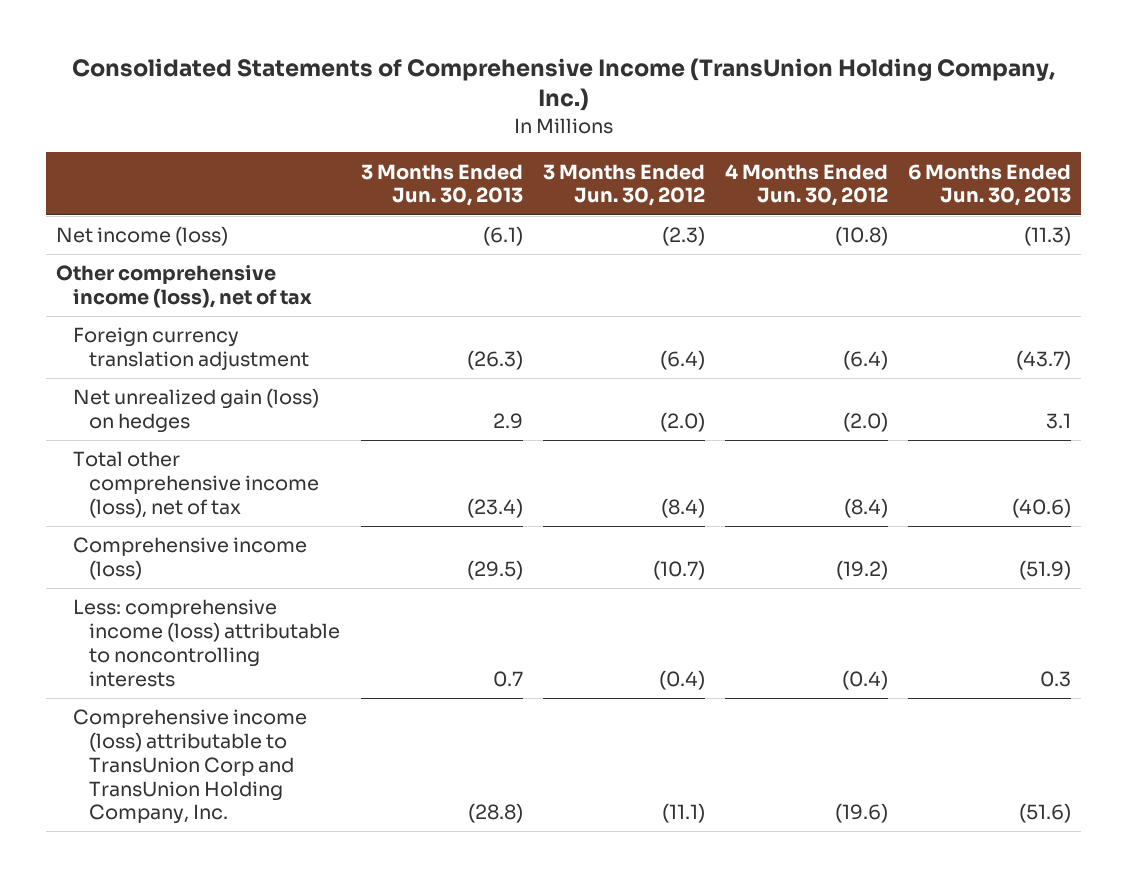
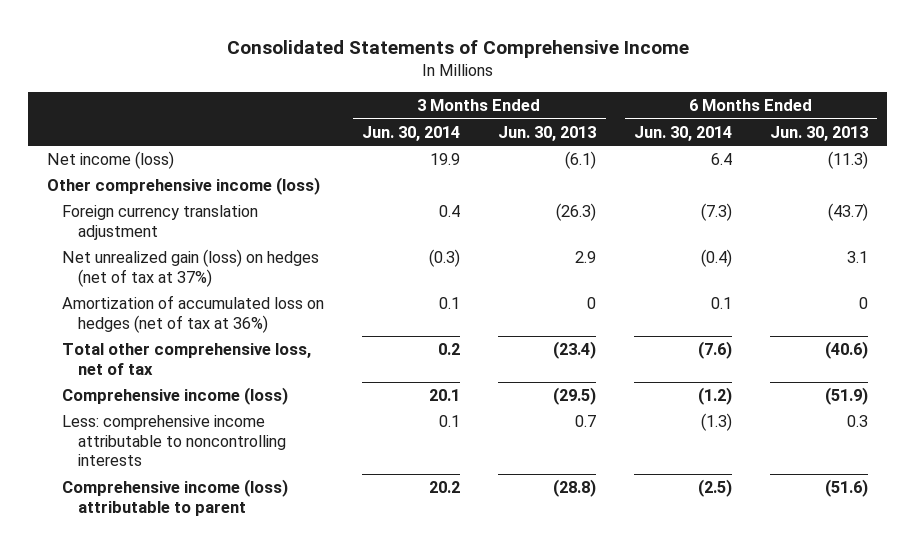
[71,57,1055,112] Consolidated Statements of Comprehensive Income (TransUnion Holding Company, Inc.) -> [226,39,689,58] Consolidated Statements of Comprehensive Income
[542,163,705,207] 3 Months Ended Jun. 30, 2012 -> none
[725,163,889,207] 4 Months Ended Jun. 30, 2012 -> none
none -> [362,125,461,141] Jun. 30, 2014
none -> [634,125,733,141] Jun. 30, 2014
[55,265,312,309] Other comprehensive income (loss), net of tax -> [47,177,321,196] Other comprehensive income (loss)
[72,388,319,434] Net unrealized gain (loss) on hedges -> [62,249,320,287] Net unrealized gain (loss) on hedges (net of tax at 37%)
none -> [62,295,325,333] Amortization of accumulated loss on hedges (net of tax at 36%)
[72,451,320,518] Total other comprehensive income (loss), net of tax -> [62,343,312,375] Total other comprehensive loss, net of tax
[72,599,341,687] Less: comprehensive income (loss) attributable to noncontrolling interests -> [62,415,286,467] Less: comprehensive income attributable to noncontrolling interests
[72,709,307,825] Comprehensive income (loss) attributable to TransUnion Corp and TransUnion Holding Company, Inc. -> [62,479,289,516] Comprehensive income (loss) attributable to parent

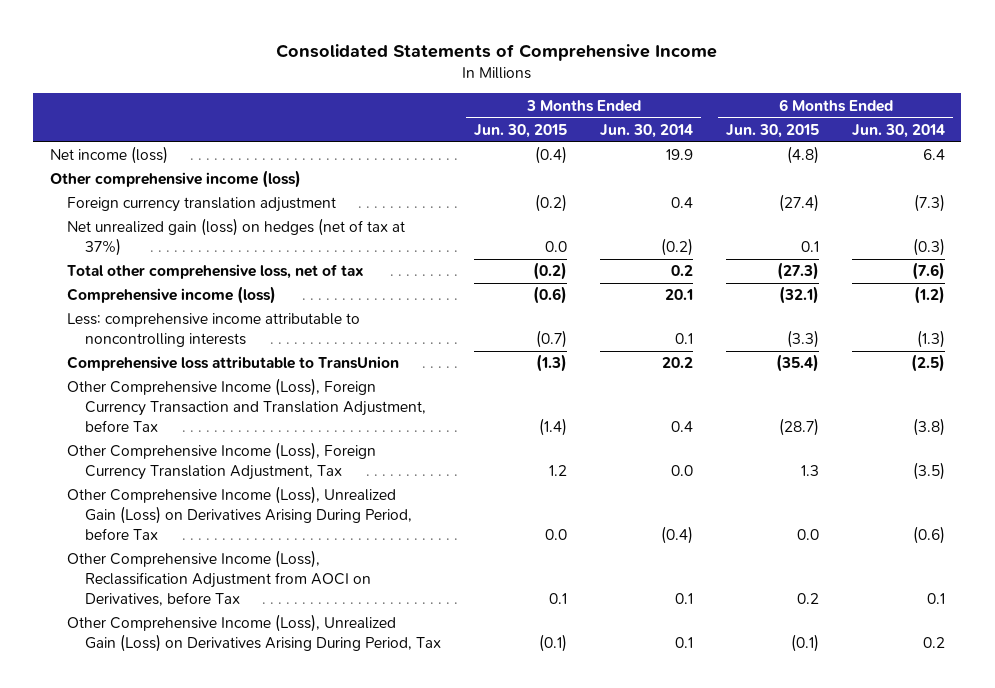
[498,125,597,141] Jun. 30, 2013 -> none
[769,125,868,141] Jun. 30, 2013 -> none
none -> [474,124,568,139] Jun. 30, 2015
none -> [726,124,820,139] Jun. 30, 2015
[62,295,325,333] Amortization of accumulated loss on hedges (net of tax at 36%) -> none
[429,249,461,268] (0.3) -> [661,238,694,257] (0.2)
[701,249,733,268] (0.4) -> [913,238,946,257] (0.3)
[62,479,289,516] Comprehensive income (loss) attributable to parent -> [67,356,400,372] Comprehensive loss attributable to TransUnion
none -> [67,378,427,433] Other Comprehensive Income (Loss), Foreign Currency Transaction and Translation Adjustment, before Tax
none -> [67,442,377,481] Other Comprehensive Income (Loss), Foreign Currency Translation Adjustment, Tax
none -> [67,486,413,541] Other Comprehensive Income (Loss), Unrealized Gain (Loss) on Derivatives Arising During Period, before Tax
none -> [67,550,372,607] Other Comprehensive Income (Loss), Reclassification Adjustment from AOCI on Derivatives, before Tax
none -> [67,614,442,653] Other Comprehensive Income (Loss), Unrealized Gain (Loss) on Derivatives Arising During Period, Tax

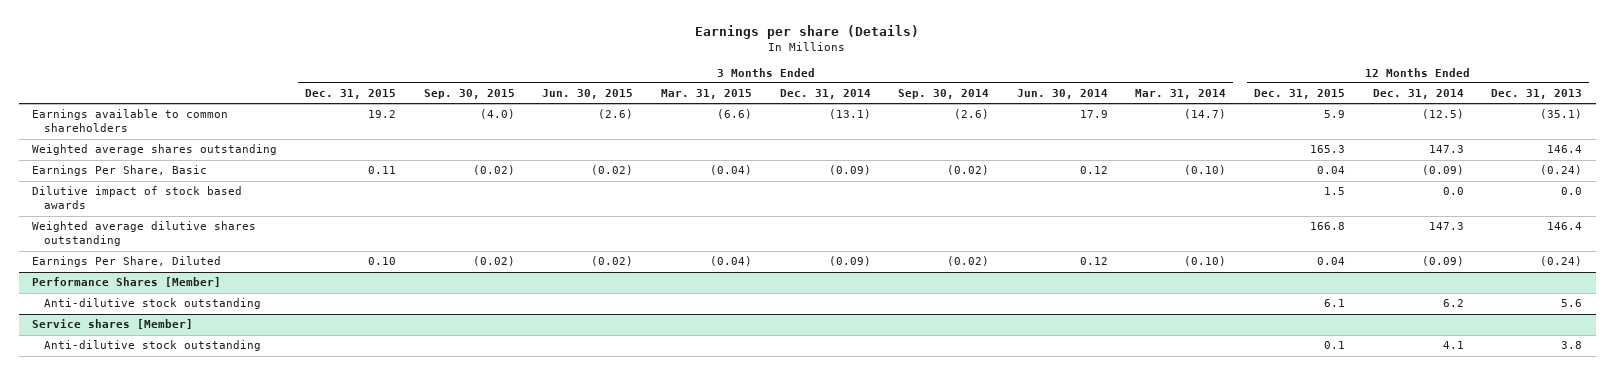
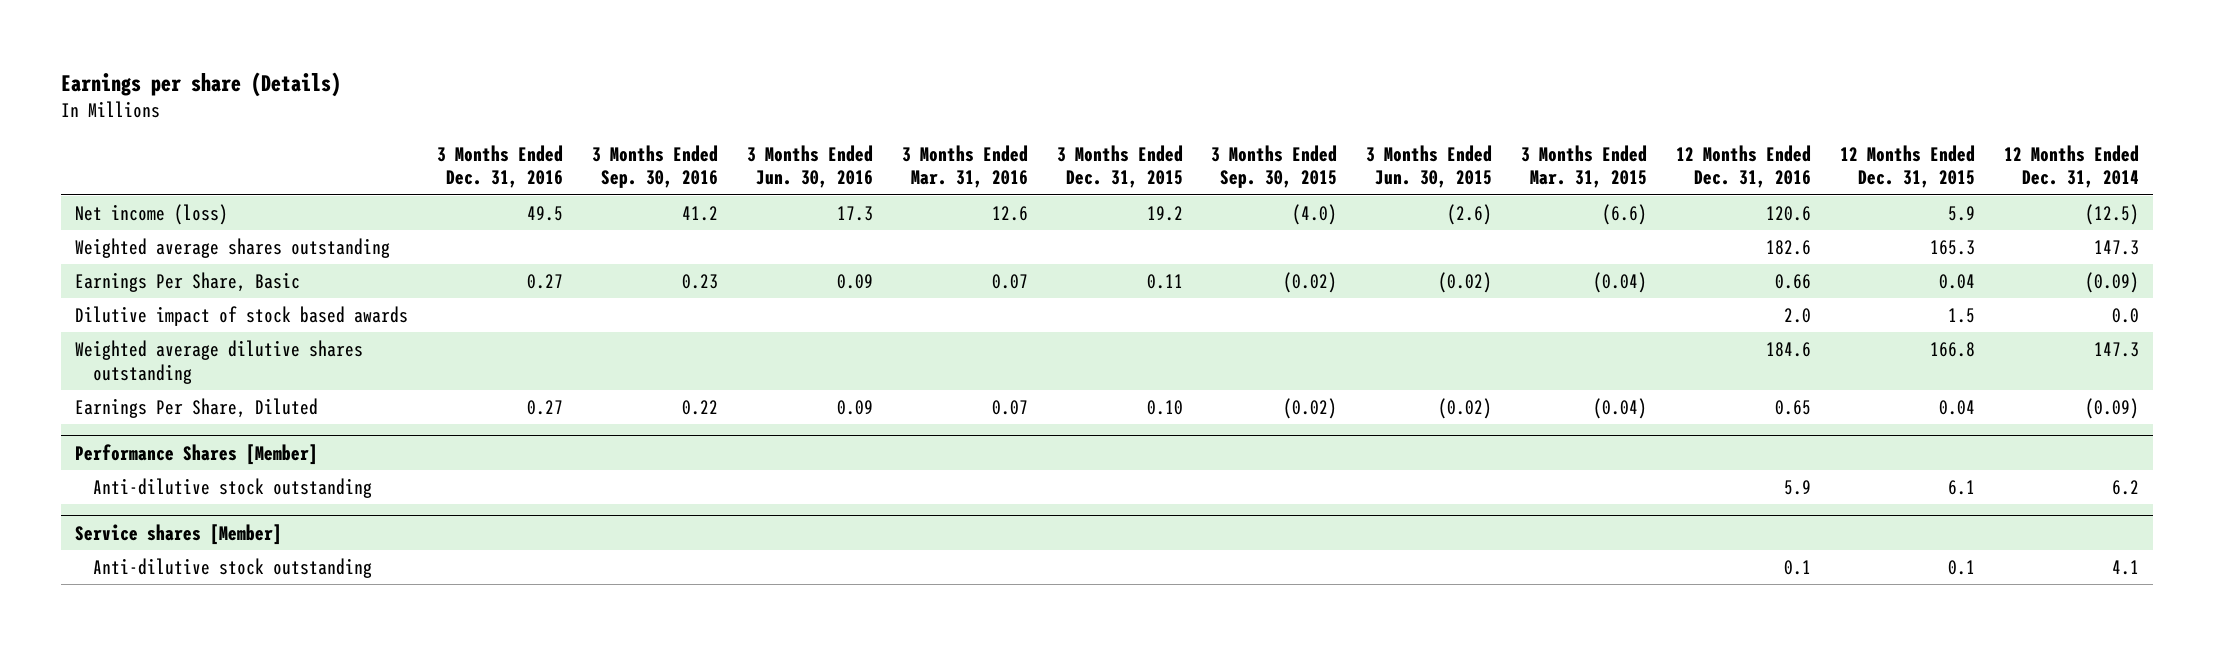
[779,89,871,100] Dec. 31, 2014 -> none
[898,89,990,100] Sep. 30, 2014 -> none
[1016,89,1108,100] Jun. 30, 2014 -> none
[1135,89,1227,100] Mar. 31, 2014 -> none
[1491,89,1583,100] Dec. 31, 2013 -> none
none -> [436,144,563,189] 3 Months Ended Dec. 31, 2016
none -> [591,144,718,189] 3 Months Ended Sep. 30, 2016
none -> [746,144,873,189] 3 Months Ended Jun. 30, 2016
none -> [901,144,1028,189] 3 Months Ended Mar. 31, 2016
none -> [1676,144,1812,189] 12 Months Ended Dec. 31, 2016
[32,109,229,133] Earnings available to common shareholders -> [75,203,229,225] Net income (loss)

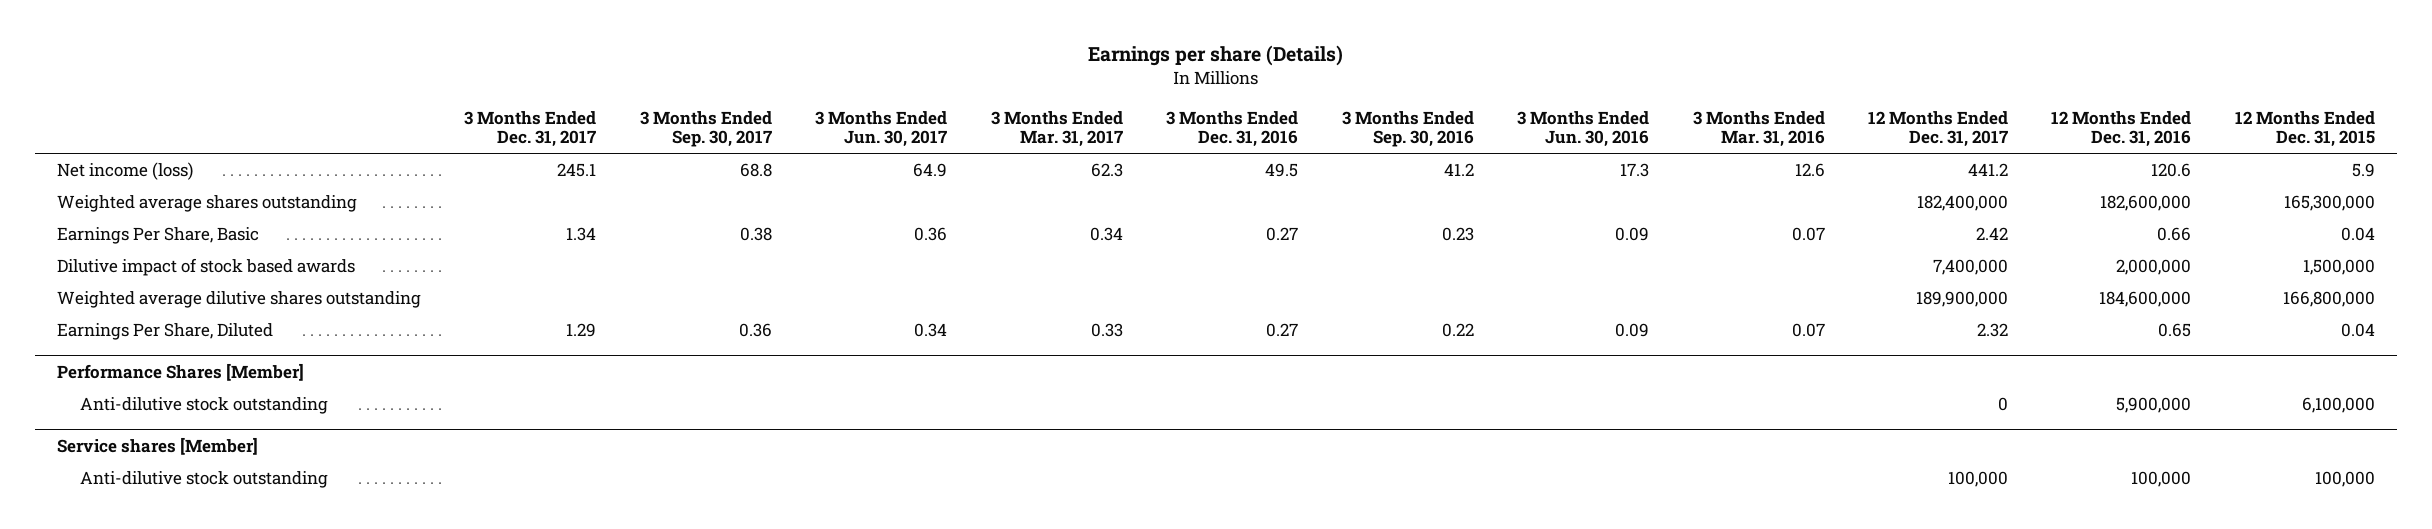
[1056,144,1183,189] 3 Months Ended Dec. 31, 2015 -> none
[1211,144,1338,189] 3 Months Ended Sep. 30, 2015 -> none
[1366,144,1493,189] 3 Months Ended Jun. 30, 2015 -> none
[1521,144,1648,189] 3 Months Ended Mar. 31, 2015 -> none
[2003,144,2139,189] 12 Months Ended Dec. 31, 2014 -> none
none -> [464,110,597,148] 3 Months Ended Dec. 31, 2017
none -> [639,110,772,148] 3 Months Ended Sep. 30, 2017
none -> [815,110,948,148] 3 Months Ended Jun. 30, 2017
none -> [990,110,1123,148] 3 Months Ended Mar. 31, 2017
none -> [1868,110,2009,148] 12 Months Ended Dec. 31, 2017
[1766,239,1812,255] 182.6 -> [2100,195,2192,212] 182,600,000
[1929,239,1975,255] 165.3 -> [2283,195,2375,212] 165,300,000
[1784,307,1812,323] 2.0 -> [2116,259,2192,276] 2,000,000
[1947,307,1975,323] 1.5 -> [2302,259,2375,276] 1,500,000
[1766,341,1812,357] 184.6 -> [2099,291,2192,308] 184,600,000
[1929,341,1975,357] 166.8 -> [2282,291,2375,308] 166,800,000
[1784,479,1812,495] 5.9 -> [2116,397,2192,414] 5,900,000
[1947,479,1975,495] 6.1 -> [2301,397,2375,414] 6,100,000
[1784,559,1812,575] 0.1 -> [2131,471,2192,488] 100,000
[1947,559,1975,575] 0.1 -> [2314,471,2375,488] 100,000

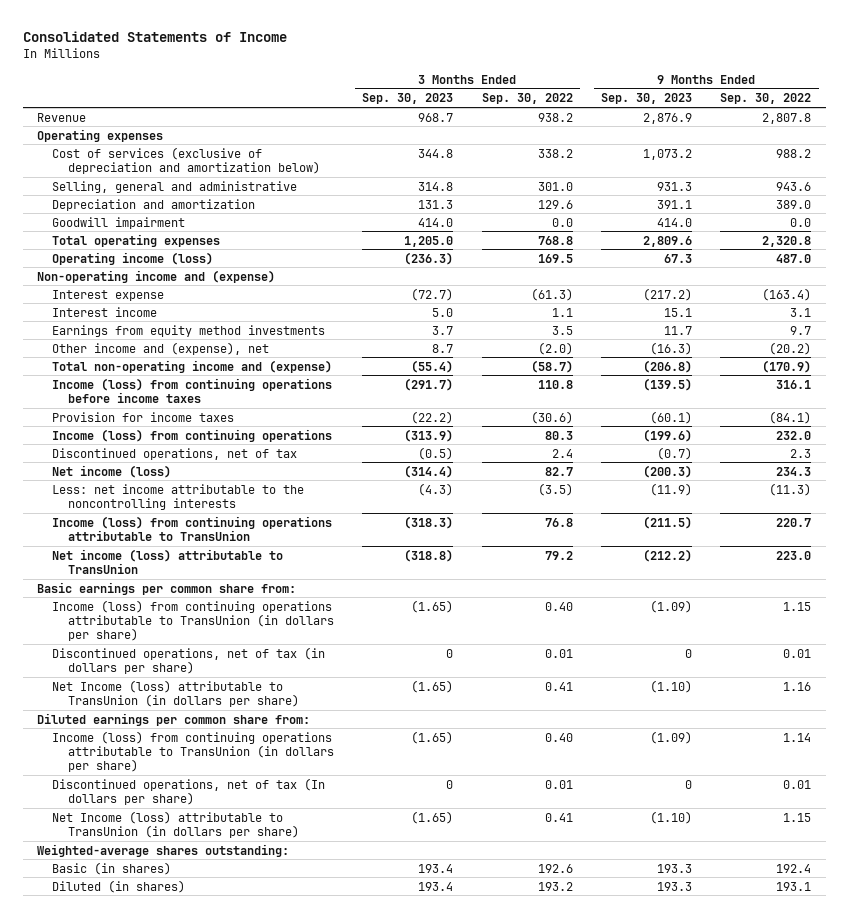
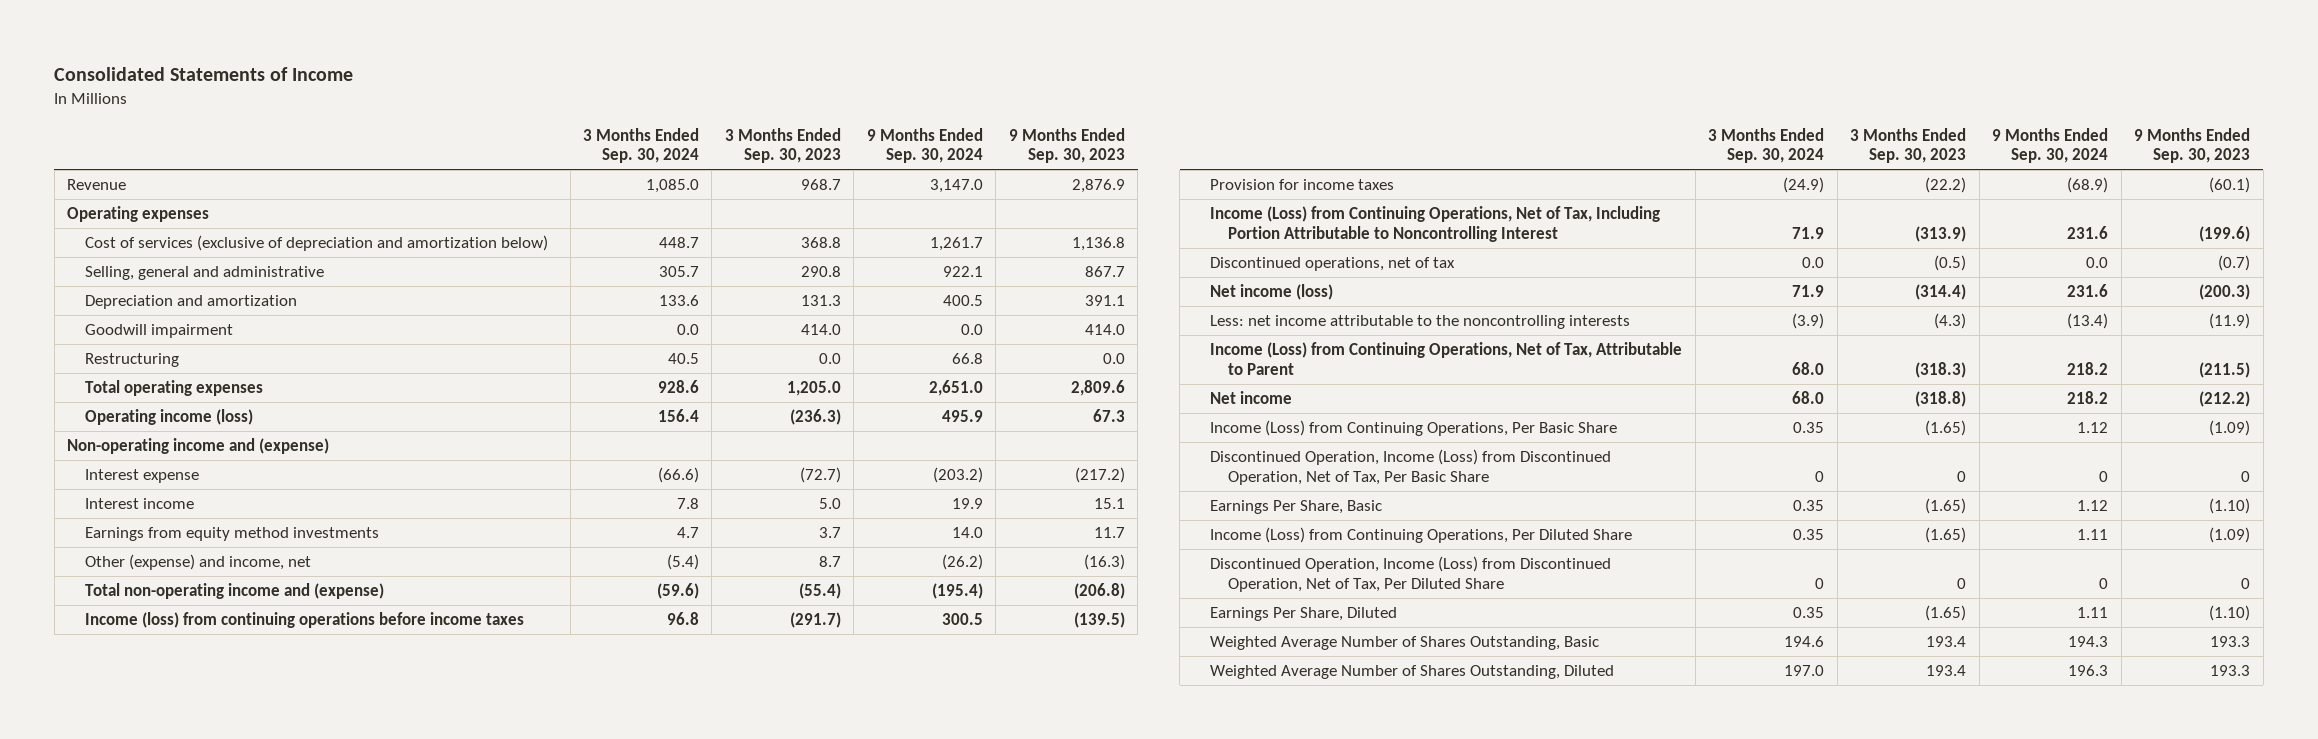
[481,93,573,105] Sep. 30, 2022 -> none
[720,93,812,105] Sep. 30, 2022 -> none
none -> [582,127,699,164] 3 Months Ended Sep. 30, 2024
none -> [866,127,983,164] 9 Months Ended Sep. 30, 2024
[418,148,454,158] 344.8 -> [800,237,841,249] 368.8
[642,148,692,160] 1,073.2 -> [1071,237,1125,252] 1,136.8
[418,181,454,191] 314.8 -> [800,266,841,278] 290.8
[656,181,692,191] 931.3 -> [1084,266,1125,278] 867.7
none -> [85,353,180,368] Restructuring
[52,341,270,355] Other income and (expense), net -> [85,554,312,571] Other (expense) and income, net
[52,428,333,442] Income (loss) from continuing operations -> [1210,206,1661,242] Income (Loss) from Continuing Operations, Net of Tax, Including Portion Attributable to Noncontrolling Interest
[36,581,296,595] Basic earnings per common share from: -> none
[36,712,310,726] Diluted earnings per common share from: -> none
[36,843,289,857] Weighted-average shares outstanding: -> none
[52,515,333,541] Income (loss) from continuing operations attributable to TransUnion -> [1210,342,1683,375] Income (Loss) from Continuing Operations, Net of Tax, Attributable to Parent
[52,548,284,574] Net income (loss) attributable to TransUnion -> [1210,391,1293,405] Net income
[52,599,334,641] Income (loss) from continuing operations attributable to TransUnion (in dollars per share) -> [1210,420,1618,437] Income (Loss) from Continuing Operations, Per Basic Share
[52,646,326,674] Discontinued operations, net of tax (in dollars per share) -> [1210,449,1612,485] Discontinued Operation, Income (Loss) from Discontinued Operation, Net of Tax, Per Basic Share
[52,679,299,707] Net Income (loss) attributable to TransUnion (in dollars per share) -> [1210,500,1383,515] Earnings Per Share, Basic
[52,730,334,772] Income (loss) from continuing operations attributable to TransUnion (in dollars per share) -> [1210,527,1633,544] Income (Loss) from Continuing Operations, Per Diluted Share
[52,777,326,805] Discontinued operations, net of tax (In dollars per share) -> [1210,556,1612,592] Discontinued Operation, Income (Loss) from Discontinued Operation, Net of Tax, Per Diluted Share
[52,810,299,838] Net Income (loss) attributable to TransUnion (in dollars per share) -> [1210,607,1398,622] Earnings Per Share, Diluted
[52,861,172,875] Basic (in shares) -> [1210,636,1600,651] Weighted Average Number of Shares Outstanding, Basic
[52,879,186,893] Diluted (in shares) -> [1210,665,1615,680] Weighted Average Number of Shares Outstanding, Diluted

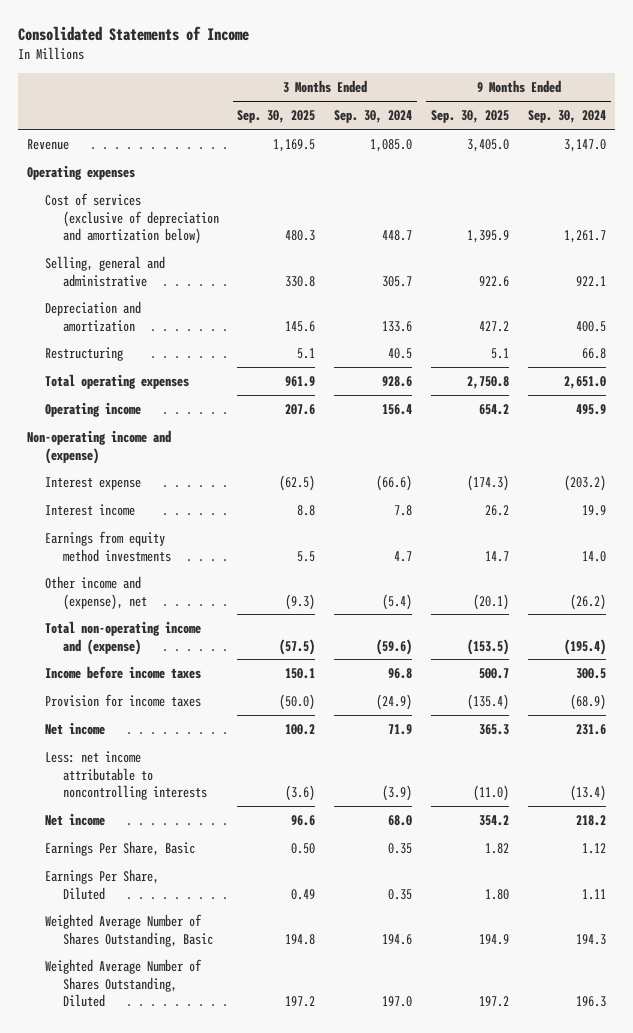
[724,127,841,164] 3 Months Ended Sep. 30, 2023 -> none
[1008,127,1125,164] 9 Months Ended Sep. 30, 2023 -> none
none -> [237,110,316,124] Sep. 30, 2025
none -> [431,110,510,124] Sep. 30, 2025
[85,324,234,339] Goodwill impairment -> none
[85,409,254,426] Operating income (loss) -> [45,401,142,417] Operating income
[85,554,312,571] Other (expense) and income, net -> [45,575,147,610] Other income and (expense), net
[85,612,525,629] Income (loss) from continuing operations before income taxes -> [45,665,202,679] Income before income taxes
[1210,206,1661,242] Income (Loss) from Continuing Operations, Net of Tax, Including Portion Attributable to Noncontrolling Interest -> none
[1210,257,1456,272] Discontinued operations, net of tax -> none
[1210,342,1683,375] Income (Loss) from Continuing Operations, Net of Tax, Attributable to Parent -> none
[1210,284,1334,301] Net income (loss) -> [45,721,106,735] Net income
[1210,315,1631,330] Less: net income attributable to the noncontrolling interests -> [45,750,207,801] Less: net income attributable to noncontrolling interests
[1210,420,1618,437] Income (Loss) from Continuing Operations, Per Basic Share -> none
[1210,449,1612,485] Discontinued Operation, Income (Loss) from Discontinued Operation, Net of Tax, Per Basic Share -> none
[1210,527,1633,544] Income (Loss) from Continuing Operations, Per Diluted Share -> none
[1210,556,1612,592] Discontinued Operation, Income (Loss) from Discontinued Operation, Net of Tax, Per Diluted Share -> none

